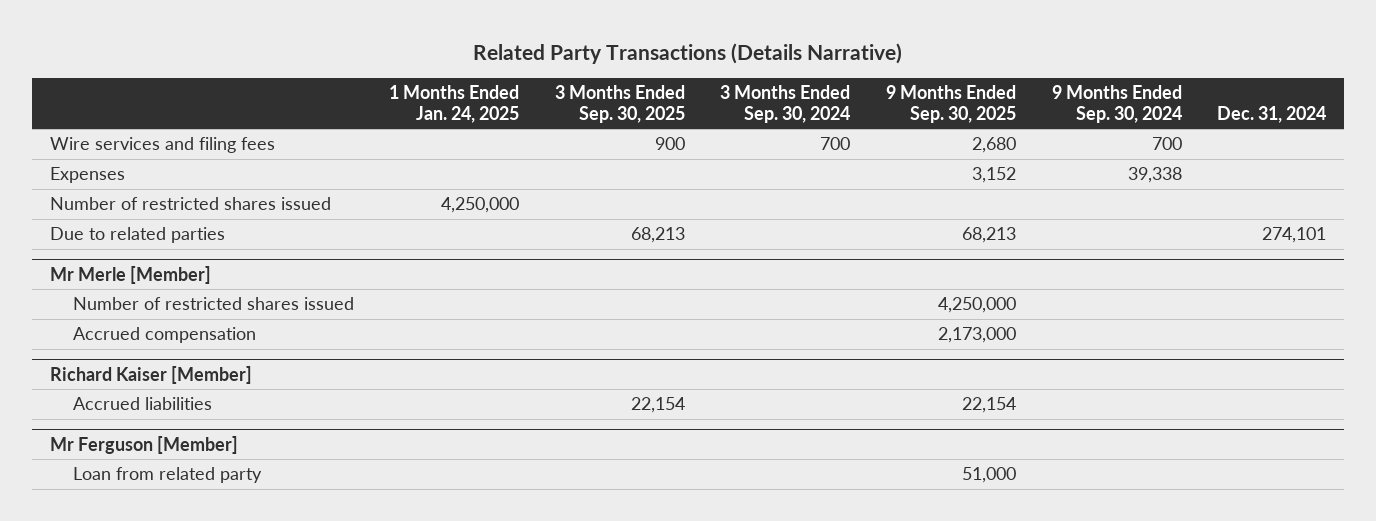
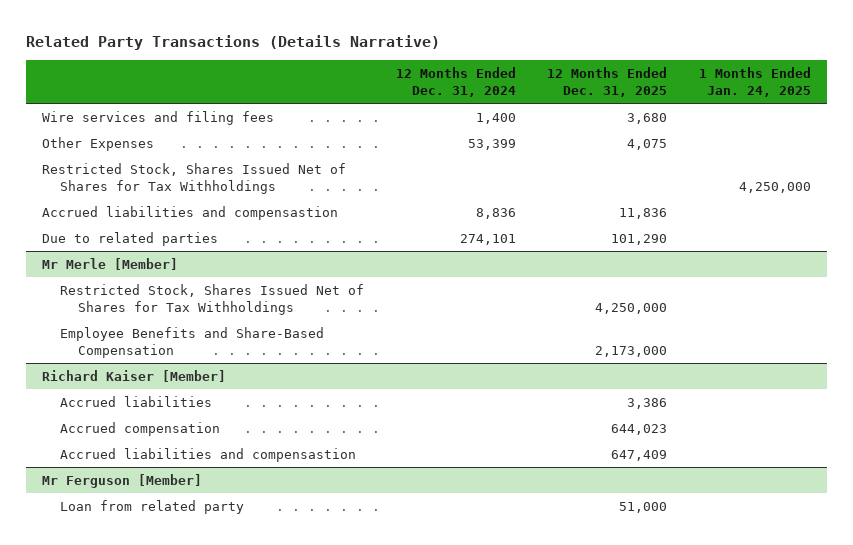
[554,85,685,124] 3 Months Ended Sep. 30, 2025 -> none
[720,85,851,124] 3 Months Ended Sep. 30, 2024 -> none
[886,85,1017,124] 9 Months Ended Sep. 30, 2025 -> none
[1051,85,1182,124] 9 Months Ended Sep. 30, 2024 -> none
[1217,106,1327,124] Dec. 31, 2024 -> none
none -> [395,66,516,98] 12 Months Ended Dec. 31, 2024
none -> [547,66,668,98] 12 Months Ended Dec. 31, 2025
[50,167,126,184] Expenses -> [42,136,155,151] Other Expenses
[50,197,332,211] Number of restricted shares issued -> [42,162,347,195] Restricted Stock, Shares Issued Net of Shares for Tax Withholdings
none -> [42,205,339,220] Accrued liabilities and compensastion
[72,297,354,311] Number of restricted shares issued -> [59,283,364,316] Restricted Stock, Shares Issued Net of Shares for Tax Withholdings
[72,327,256,344] Accrued compensation -> [59,326,324,359] Employee Benefits and Share-Based Compensation
none -> [59,421,220,436] Accrued compensation
none -> [59,447,356,462] Accrued liabilities and compensastion

